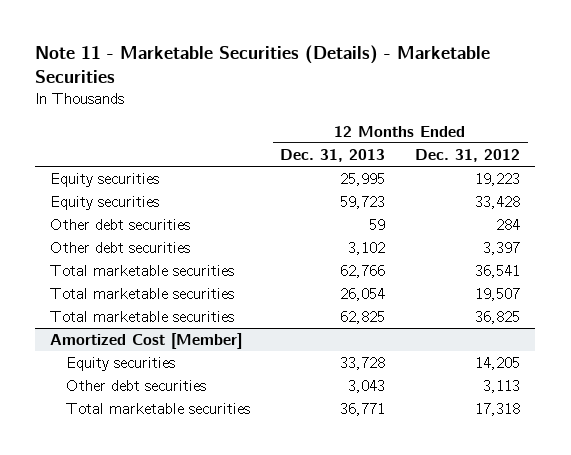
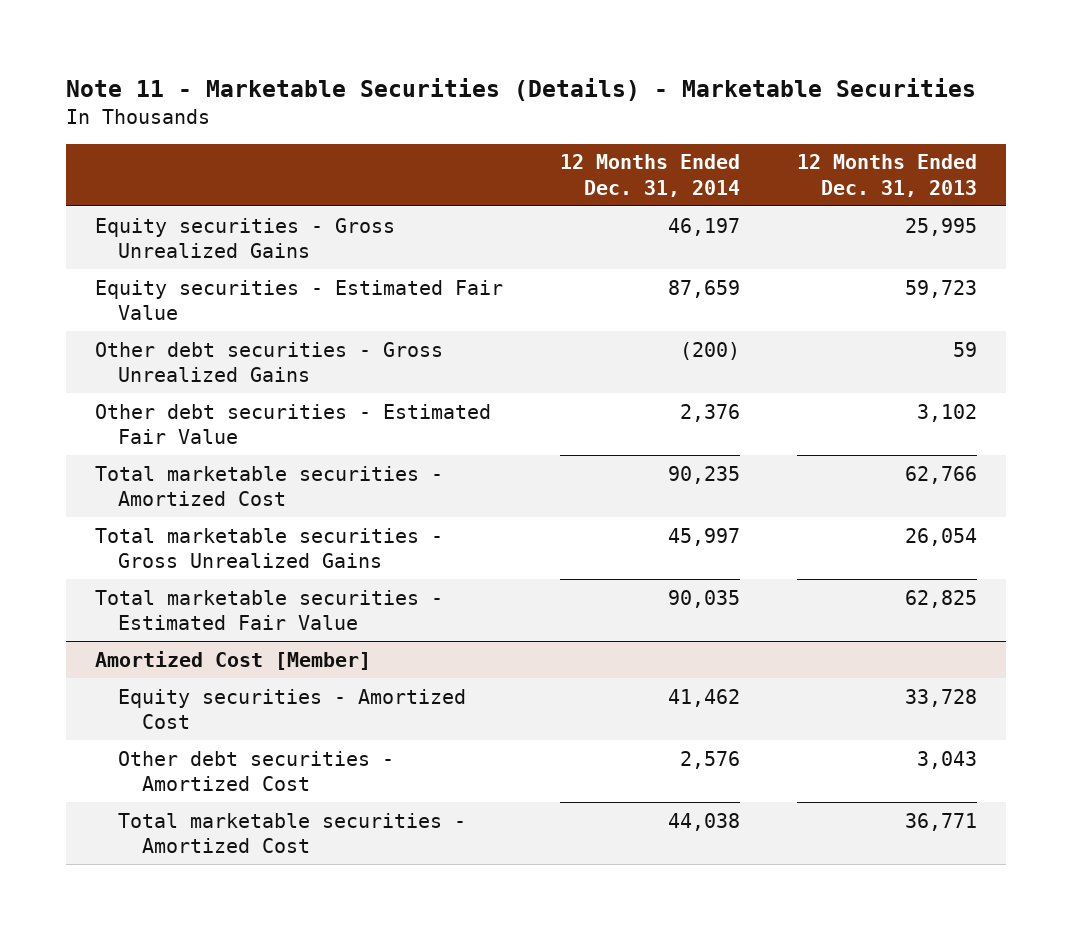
[415,148,521,162] Dec. 31, 2012 -> none
none -> [560,154,741,197] 12 Months Ended Dec. 31, 2014
[50,173,160,188] Equity securities -> [94,217,395,259] Equity securities - Gross Unrealized Gains
[50,196,160,211] Equity securities -> [94,279,503,321] Equity securities - Estimated Fair Value
[50,219,191,231] Other debt securities -> [94,341,443,383] Other debt securities - Gross Unrealized Gains
[50,242,191,254] Other debt securities -> [94,403,491,445] Other debt securities - Estimated Fair Value
[50,265,235,277] Total marketable securities -> [94,465,443,507] Total marketable securities - Amortized Cost
[50,288,235,300] Total marketable securities -> [94,527,443,569] Total marketable securities - Gross Unrealized Gains
[50,311,235,323] Total marketable securities -> [94,589,443,631] Total marketable securities - Estimated Fair Value
[66,357,176,372] Equity securities -> [118,688,467,730] Equity securities - Amortized Cost
[66,380,207,392] Other debt securities -> [118,750,395,792] Other debt securities - Amortized Cost
[66,403,251,415] Total marketable securities -> [118,812,467,854] Total marketable securities - Amortized Cost

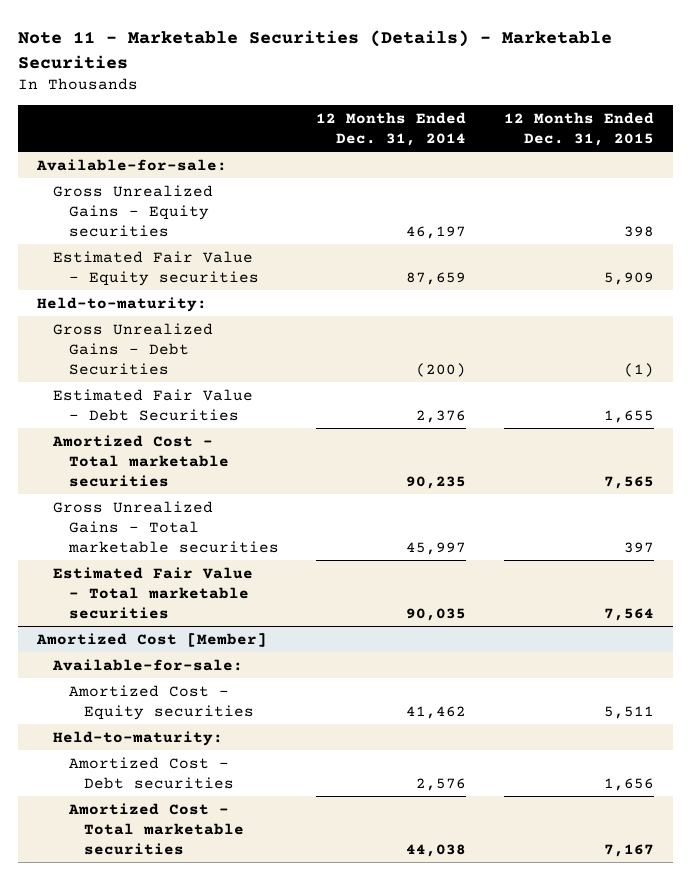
[797,154,978,197] 12 Months Ended Dec. 31, 2013 -> none
none -> [503,111,654,146] 12 Months Ended Dec. 31, 2015
none -> [35,158,227,171] Available-for-sale:
[94,217,395,259] Equity securities - Gross Unrealized Gains -> [52,184,213,238] Gross Unrealized Gains - Equity securities
[94,279,503,321] Equity securities - Estimated Fair Value -> [52,250,259,286] Estimated Fair Value - Equity securities
none -> [36,296,207,312] Held-to-maturity:
[94,341,443,383] Other debt securities - Gross Unrealized Gains -> [52,322,213,376] Gross Unrealized Gains - Debt Securities
[94,403,491,445] Other debt securities - Estimated Fair Value -> [52,388,253,421] Estimated Fair Value - Debt Securities
[94,465,443,507] Total marketable securities - Amortized Cost -> [51,434,229,488] Amortized Cost - Total marketable securities
[94,527,443,569] Total marketable securities - Gross Unrealized Gains -> [52,500,279,554] Gross Unrealized Gains - Total marketable securities
[94,589,443,631] Total marketable securities - Estimated Fair Value -> [52,566,253,620] Estimated Fair Value - Total marketable securities
none -> [51,658,243,671] Available-for-sale:
[118,688,467,730] Equity securities - Amortized Cost -> [68,684,255,720] Amortized Cost - Equity securities
none -> [52,730,223,746] Held-to-maturity:
[118,750,395,792] Other debt securities - Amortized Cost -> [68,756,235,789] Amortized Cost - Debt securities
[118,812,467,854] Total marketable securities - Amortized Cost -> [67,802,245,856] Amortized Cost - Total marketable securities

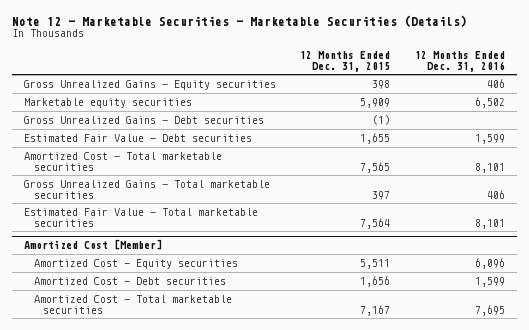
[18,29,613,69] Note 11 - Marketable Securities (Details) - Marketable Securities -> [12,14,468,27] Note 12 - Marketable Securities - Marketable Securities (Details)
[316,111,467,146] 12 Months Ended Dec. 31, 2014 -> none
none -> [414,50,505,72] 12 Months Ended Dec. 31, 2016
[35,158,227,171] Available-for-sale: -> none
[36,296,207,312] Held-to-maturity: -> none
[52,250,259,286] Estimated Fair Value - Equity securities -> [24,97,193,108] Marketable equity securities
[52,322,213,376] Gross Unrealized Gains - Debt Securities -> [24,115,265,124] Gross Unrealized Gains - Debt securities
[52,388,253,421] Estimated Fair Value - Debt Securities -> [24,133,253,142] Estimated Fair Value - Debt securities
[51,658,243,671] Available-for-sale: -> none
[52,730,223,746] Held-to-maturity: -> none

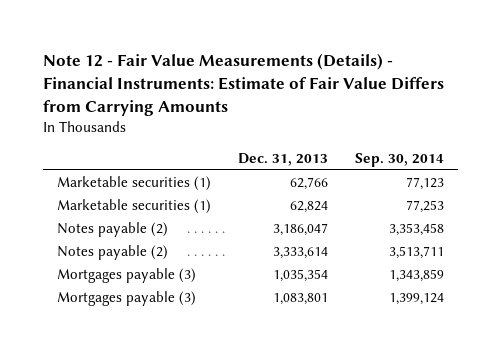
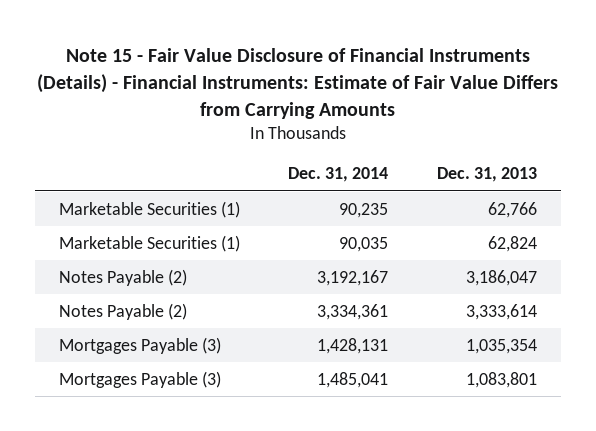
[43,53,445,117] Note 12 - Fair Value Measurements (Details) - Financial Instruments: Estimate of Fair Value Differs from Carrying Amounts -> [36,47,558,119] Note 15 - Fair Value Disclosure of Financial Instruments (Details) - Financial Instruments: Estimate of Fair Value Differs from Carrying Amounts
[355,153,445,168] Sep. 30, 2014 -> none
none -> [288,167,389,183] Dec. 31, 2014
[56,176,211,192] Marketable securities (1) -> [59,200,241,218] Marketable Securities (1)
[56,199,211,215] Marketable securities (1) -> [59,234,241,252] Marketable Securities (1)
[56,222,168,238] Notes payable (2) -> [59,268,188,286] Notes Payable (2)
[56,245,168,261] Notes payable (2) -> [59,302,188,320] Notes Payable (2)
[56,268,196,284] Mortgages payable (3) -> [59,336,222,354] Mortgages Payable (3)
[56,291,196,307] Mortgages payable (3) -> [59,370,222,388] Mortgages Payable (3)

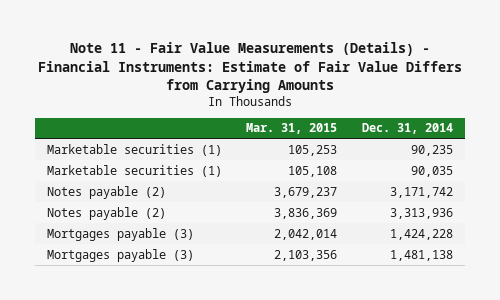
[36,47,558,119] Note 15 - Fair Value Disclosure of Financial Instruments (Details) - Financial Instruments: Estimate of Fair Value Differs from Carrying Amounts -> [37,42,462,93] Note 11 - Fair Value Measurements (Details) - Financial Instruments: Estimate of Fair Value Differs from Carrying Amounts
[436,167,537,183] Dec. 31, 2013 -> none
none -> [246,123,338,135] Mar. 31, 2015
[59,200,241,218] Marketable Securities (1) -> [47,143,223,156] Marketable securities (1)
[59,234,241,252] Marketable Securities (1) -> [47,164,223,177] Marketable securities (1)
[59,268,188,286] Notes Payable (2) -> [47,185,167,199] Notes payable (2)
[317,269,389,286] 3,192,167 -> [389,186,453,198] 3,171,742
[59,302,188,320] Notes Payable (2) -> [47,206,167,220] Notes payable (2)
[317,303,389,320] 3,334,361 -> [389,207,453,219] 3,313,936
[59,336,222,354] Mortgages Payable (3) -> [47,227,195,241] Mortgages payable (3)
[317,337,389,354] 1,428,131 -> [389,228,453,240] 1,424,228
[59,370,222,388] Mortgages Payable (3) -> [47,248,195,262] Mortgages payable (3)
[317,371,389,388] 1,485,041 -> [389,249,453,261] 1,481,138

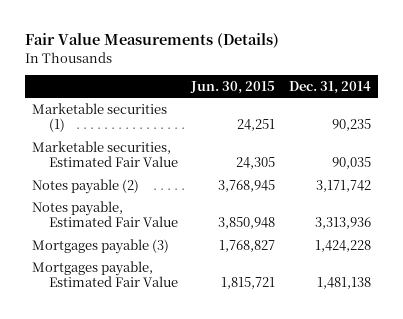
[37,42,462,93] Note 11 - Fair Value Measurements (Details) - Financial Instruments: Estimate of Fair Value Differs from Carrying Amounts -> [25,33,280,49] Fair Value Measurements (Details)
[246,123,338,135] Mar. 31, 2015 -> none
none -> [190,80,276,94] Jun. 30, 2015
[47,164,223,177] Marketable securities (1) -> [32,140,178,168] Marketable securities, Estimated Fair Value
[47,206,167,220] Notes payable (2) -> [32,200,178,228] Notes payable, Estimated Fair Value
[47,248,195,262] Mortgages payable (3) -> [32,260,178,288] Mortgages payable, Estimated Fair Value

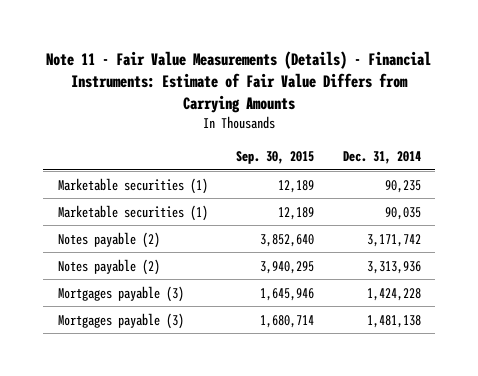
[25,33,280,49] Fair Value Measurements (Details) -> [46,51,432,114] Note 11 - Fair Value Measurements (Details) - Financial Instruments: Estimate of Fair Value Differs from Carrying Amounts
[190,80,276,94] Jun. 30, 2015 -> none
none -> [236,151,315,165] Sep. 30, 2015
[32,140,178,168] Marketable securities, Estimated Fair Value -> [57,204,208,221] Marketable securities (1)
[32,200,178,228] Notes payable, Estimated Fair Value -> [57,258,160,275] Notes payable (2)
[32,260,178,288] Mortgages payable, Estimated Fair Value -> [57,312,184,329] Mortgages payable (3)

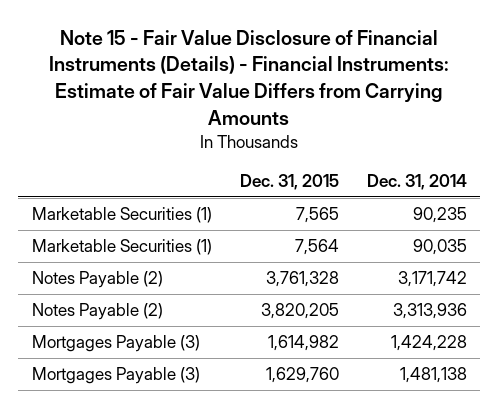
[46,51,432,114] Note 11 - Fair Value Measurements (Details) - Financial Instruments: Estimate of Fair Value Differs from Carrying Amounts -> [49,29,450,125] Note 15 - Fair Value Disclosure of Financial Instruments (Details) - Financial Instruments: Estimate of Fair Value Differs from Carrying Amounts
[236,151,315,165] Sep. 30, 2015 -> none
none -> [239,174,339,191] Dec. 31, 2015
[57,177,208,194] Marketable securities (1) -> [31,207,212,224] Marketable Securities (1)
[57,204,208,221] Marketable securities (1) -> [31,239,212,256] Marketable Securities (1)
[57,231,160,248] Notes payable (2) -> [31,271,163,289] Notes Payable (2)
[57,258,160,275] Notes payable (2) -> [31,303,163,321] Notes Payable (2)
[57,285,184,302] Mortgages payable (3) -> [31,335,200,353] Mortgages Payable (3)
[57,312,184,329] Mortgages payable (3) -> [31,367,200,385] Mortgages Payable (3)

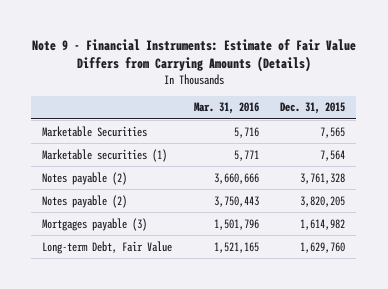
[49,29,450,125] Note 15 - Fair Value Disclosure of Financial Instruments (Details) - Financial Instruments: Estimate of Fair Value Differs from Carrying Amounts -> [31,38,356,73] Note 9 - Financial Instruments: Estimate of Fair Value Differs from Carrying Amounts (Details)
[366,174,467,191] Dec. 31, 2014 -> none
none -> [193,102,259,115] Mar. 31, 2016
[31,207,212,224] Marketable Securities (1) -> [42,125,148,137] Marketable Securities
[31,239,212,256] Marketable Securities (1) -> [42,148,168,162] Marketable securities (1)
[31,271,163,289] Notes Payable (2) -> [42,171,128,185] Notes payable (2)
[31,303,163,321] Notes Payable (2) -> [42,194,128,208] Notes payable (2)
[31,335,200,353] Mortgages Payable (3) -> [42,217,148,231] Mortgages payable (3)
[31,367,200,385] Mortgages Payable (3) -> [42,240,173,254] Long-term Debt, Fair Value

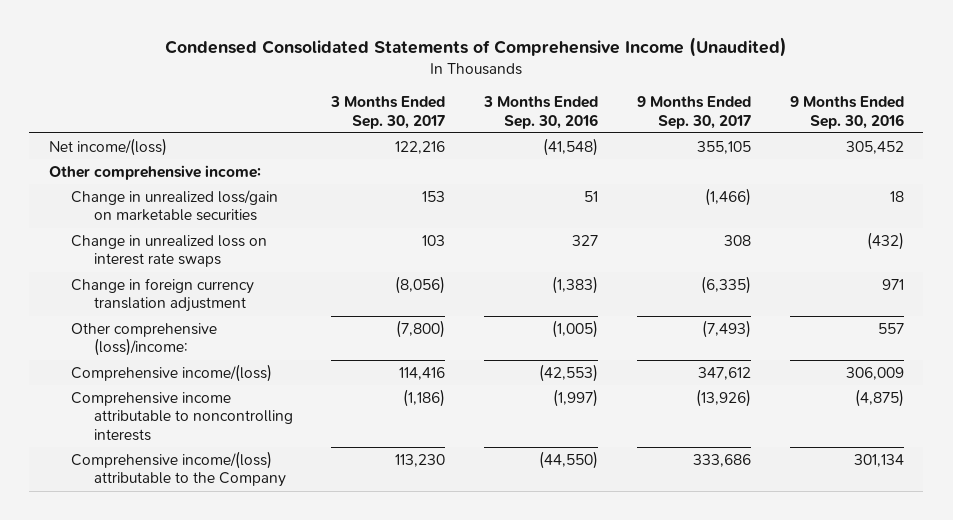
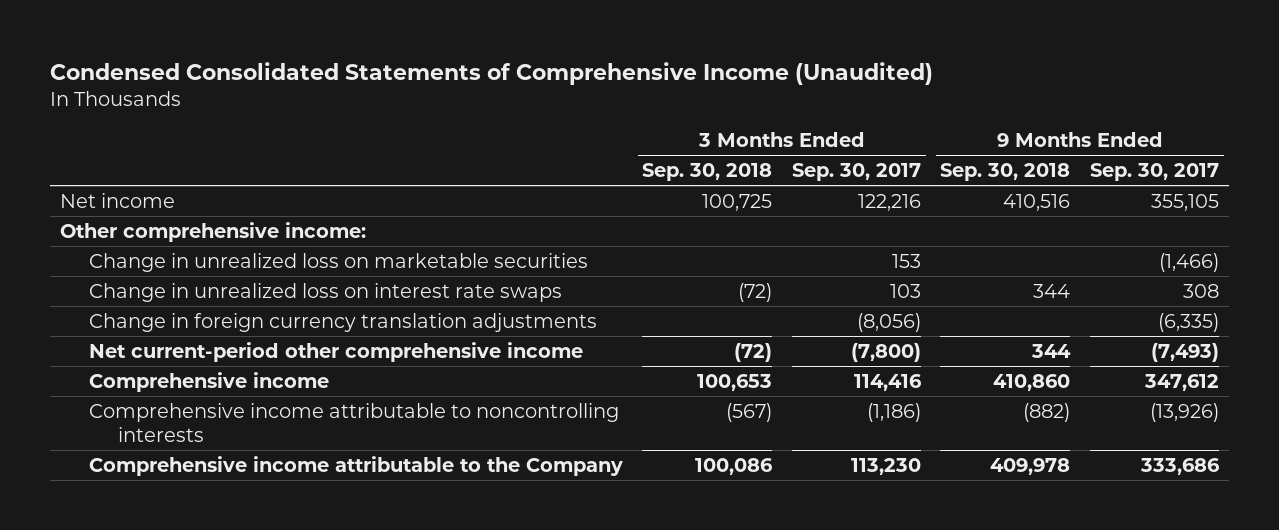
[483,95,599,129] 3 Months Ended Sep. 30, 2016 -> none
[789,95,904,129] 9 Months Ended Sep. 30, 2016 -> none
none -> [642,162,773,181] Sep. 30, 2018
none -> [940,162,1071,181] Sep. 30, 2018
[48,137,167,156] Net income/(loss) -> [60,192,176,208] Net income
[71,189,279,222] Change in unrealized loss/gain on marketable securities -> [88,252,588,272] Change in unrealized loss on marketable securities
[71,277,255,313] Change in foreign currency translation adjustment -> [88,312,597,332] Change in foreign currency translation adjustments
[71,322,218,357] Other comprehensive (loss)/income: -> [88,341,583,362] Net current-period other comprehensive income
[71,363,273,382] Comprehensive income/(loss) -> [88,371,329,392] Comprehensive income
[71,450,286,488] Comprehensive income/(loss) attributable to the Company -> [88,455,623,476] Comprehensive income attributable to the Company

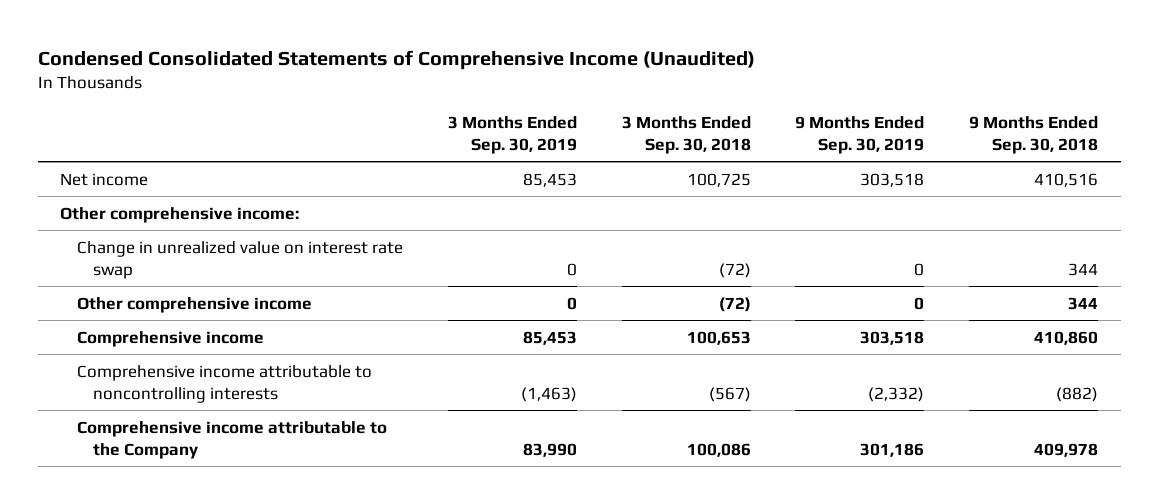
[791,162,921,181] Sep. 30, 2017 -> none
[1089,162,1219,181] Sep. 30, 2017 -> none
none -> [447,115,577,154] 3 Months Ended Sep. 30, 2019
none -> [795,115,925,154] 9 Months Ended Sep. 30, 2019
[88,252,588,272] Change in unrealized loss on marketable securities -> none
[88,312,597,332] Change in foreign currency translation adjustments -> none
[88,282,562,302] Change in unrealized loss on interest rate swaps -> [76,240,403,279] Change in unrealized value on interest rate swap
[88,341,583,362] Net current-period other comprehensive income -> [76,296,312,313] Other comprehensive income

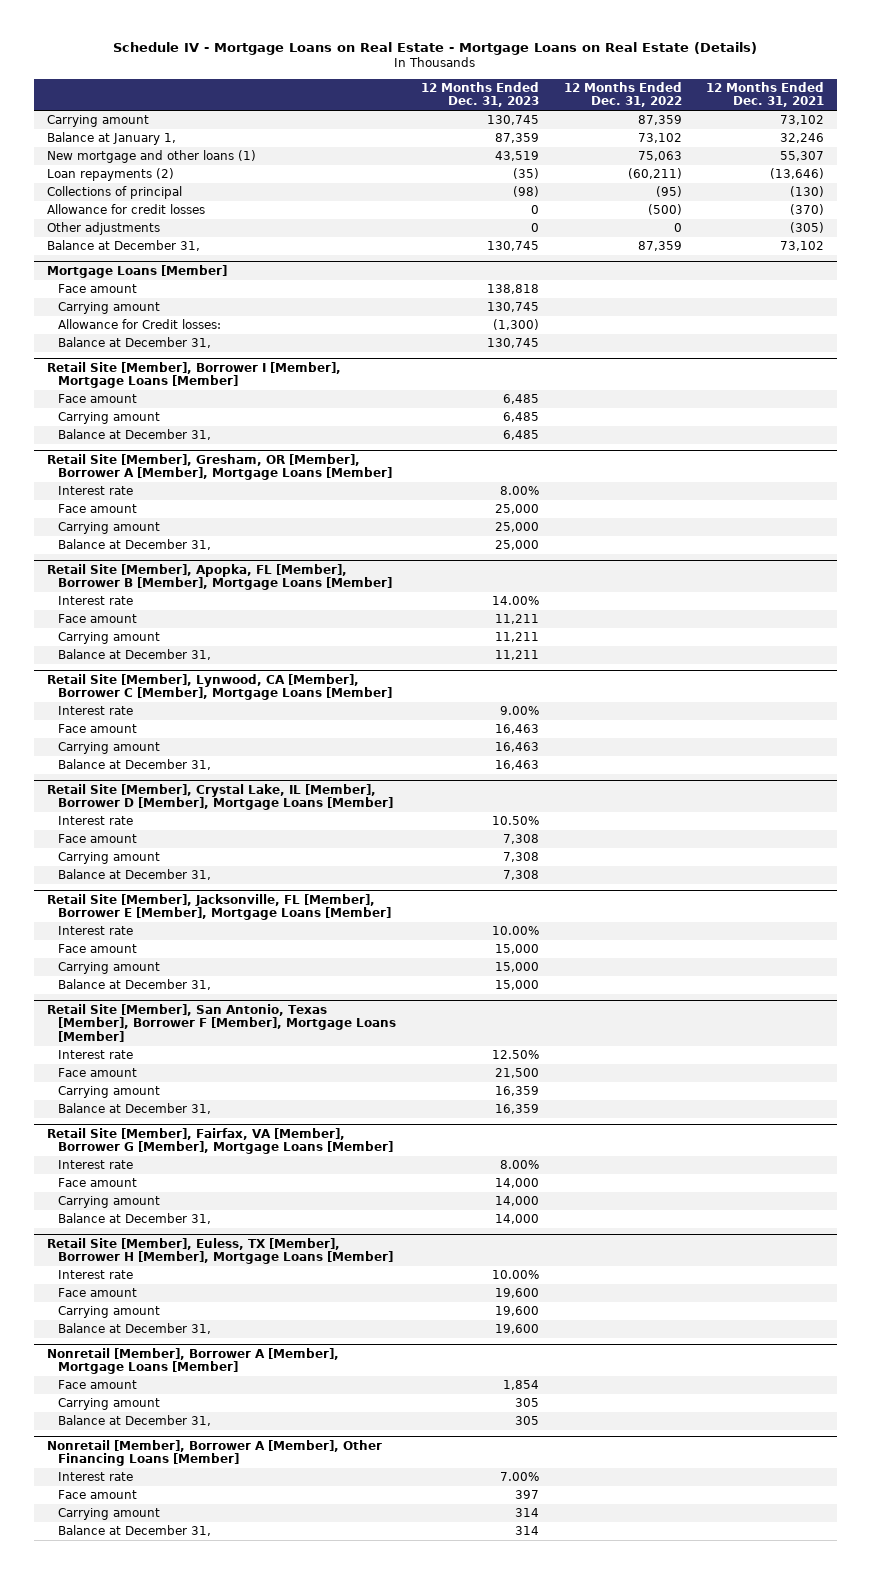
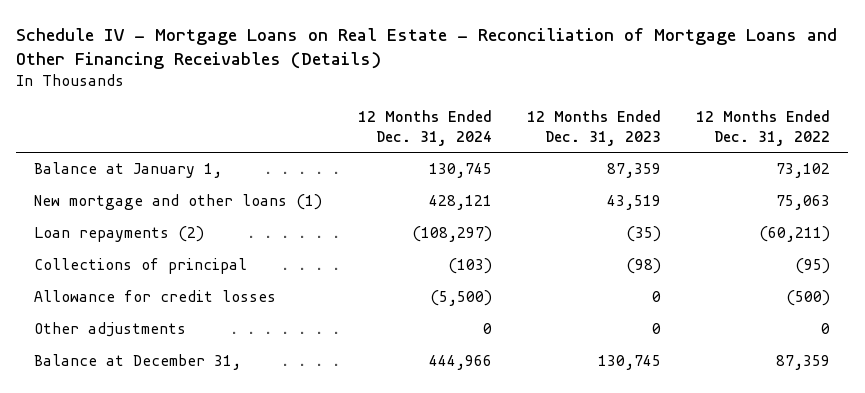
[113,41,758,55] Schedule IV - Mortgage Loans on Real Estate - Mortgage Loans on Real Estate (Details) -> [16,27,838,69] Schedule IV - Mortgage Loans on Real Estate - Reconciliation of Mortgage Loans and Other Financing Receivables (Details)
[706,81,825,108] 12 Months Ended Dec. 31, 2021 -> none
none -> [357,110,492,146] 12 Months Ended Dec. 31, 2024
[46,115,149,128] Carrying amount -> none
[46,264,227,278] Mortgage Loans [Member] -> none
[58,284,138,294] Face amount -> none
[58,302,161,315] Carrying amount -> none
[58,319,222,330] Allowance for Credit losses: -> none
[58,337,212,349] Balance at December 31, -> none
[46,361,341,389] Retail Site [Member], Borrower I [Member], Mortgage Loans [Member] -> none
[58,394,138,404] Face amount -> none
[58,412,161,425] Carrying amount -> none
[58,429,212,441] Balance at December 31, -> none
[46,453,393,481] Retail Site [Member], Gresham, OR [Member], Borrower A [Member], Mortgage Loans [Member] -> none
[58,486,134,496] Interest rate -> none
[58,504,138,514] Face amount -> none
[58,522,161,535] Carrying amount -> none
[58,539,212,551] Balance at December 31, -> none
[46,563,393,591] Retail Site [Member], Apopka, FL [Member], Borrower B [Member], Mortgage Loans [Member] -> none
[58,596,134,606] Interest rate -> none
[58,614,138,624] Face amount -> none
[58,632,161,645] Carrying amount -> none
[58,649,212,661] Balance at December 31, -> none
[46,673,393,701] Retail Site [Member], Lynwood, CA [Member], Borrower C [Member], Mortgage Loans [Member] -> none
[58,706,134,716] Interest rate -> none
[58,724,138,734] Face amount -> none
[58,742,161,755] Carrying amount -> none
[58,759,212,771] Balance at December 31, -> none
[46,783,394,811] Retail Site [Member], Crystal Lake, IL [Member], Borrower D [Member], Mortgage Loans [Member] -> none
[58,816,134,826] Interest rate -> none
[58,834,138,844] Face amount -> none
[58,852,161,865] Carrying amount -> none
[58,869,212,881] Balance at December 31, -> none
[46,893,392,921] Retail Site [Member], Jacksonville, FL [Member], Borrower E [Member], Mortgage Loans [Member] -> none
[58,926,134,936] Interest rate -> none
[58,944,138,954] Face amount -> none
[58,962,161,975] Carrying amount -> none
[58,979,212,991] Balance at December 31, -> none
[46,1003,397,1042] Retail Site [Member], San Antonio, Texas [Member], Borrower F [Member], Mortgage Loans [Member] -> none
[58,1050,134,1060] Interest rate -> none
[58,1068,138,1078] Face amount -> none
[58,1086,161,1099] Carrying amount -> none
[58,1103,212,1115] Balance at December 31, -> none
[46,1127,394,1155] Retail Site [Member], Fairfax, VA [Member], Borrower G [Member], Mortgage Loans [Member] -> none
[58,1160,134,1170] Interest rate -> none
[58,1178,138,1188] Face amount -> none
[58,1196,161,1209] Carrying amount -> none
[58,1213,212,1225] Balance at December 31, -> none
[46,1237,394,1265] Retail Site [Member], Euless, TX [Member], Borrower H [Member], Mortgage Loans [Member] -> none
[58,1270,134,1280] Interest rate -> none
[58,1288,138,1298] Face amount -> none
[58,1306,161,1319] Carrying amount -> none
[58,1323,212,1335] Balance at December 31, -> none
[46,1347,339,1375] Nonretail [Member], Borrower A [Member], Mortgage Loans [Member] -> none
[58,1380,138,1390] Face amount -> none
[58,1398,161,1411] Carrying amount -> none
[58,1415,212,1427] Balance at December 31, -> none
[46,1439,382,1467] Nonretail [Member], Borrower A [Member], Other Financing Loans [Member] -> none
[58,1472,134,1482] Interest rate -> none
[58,1490,138,1500] Face amount -> none
[58,1508,161,1521] Carrying amount -> none
[58,1525,212,1537] Balance at December 31, -> none

